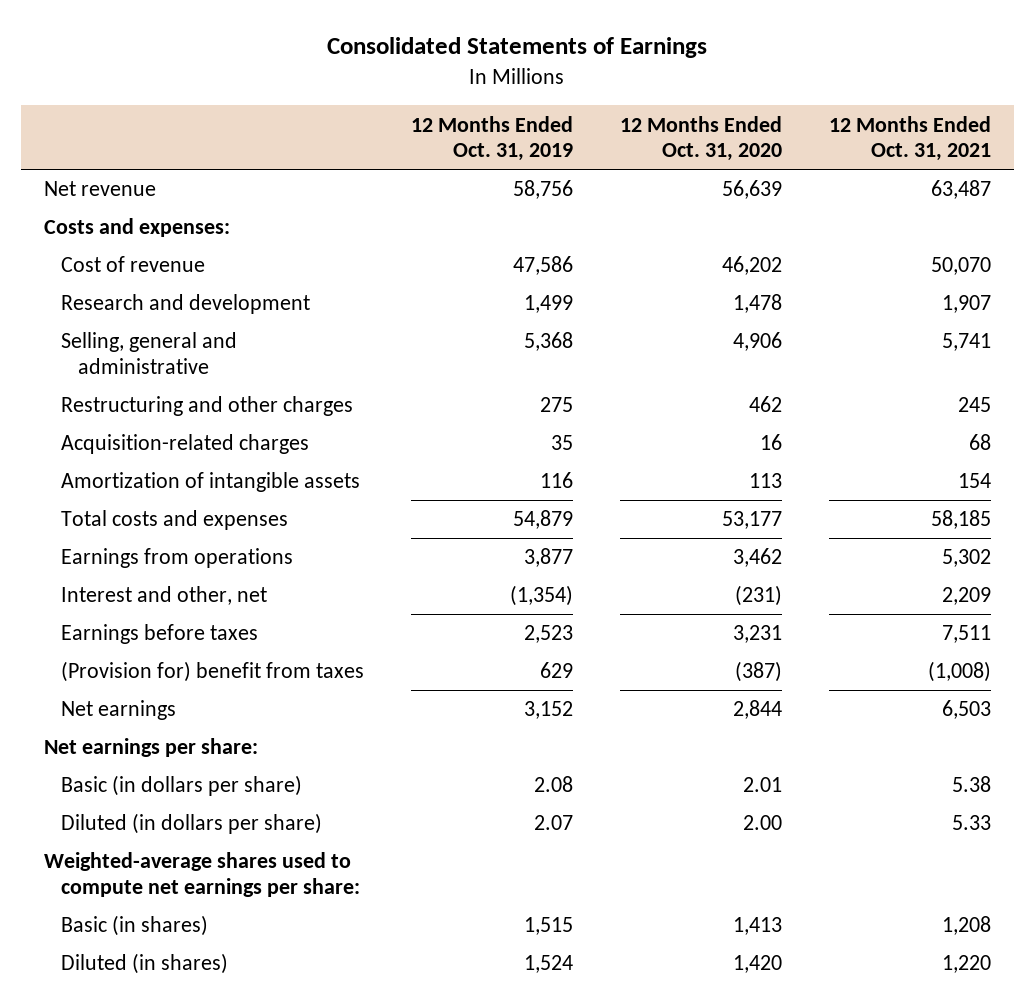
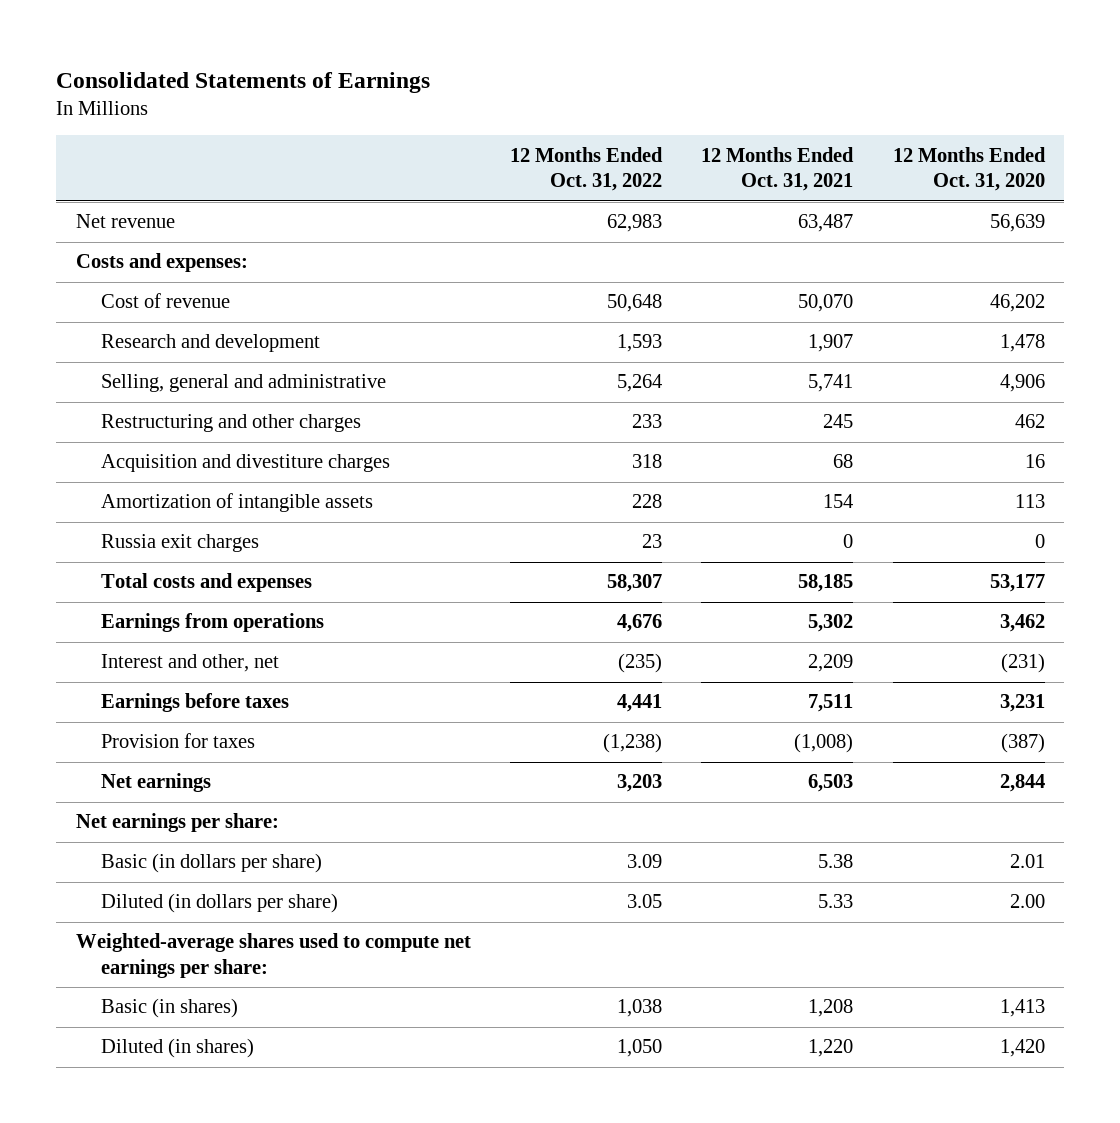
[410,115,573,161] 12 Months Ended Oct. 31, 2019 -> none
none -> [509,146,663,192] 12 Months Ended Oct. 31, 2022
[61,434,310,455] Acquisition-related charges -> [100,454,390,473] Acquisition and divestiture charges
none -> [100,534,259,553] Russia exit charges
[61,661,365,683] (Provision for) benefit from taxes -> [100,733,255,749] Provision for taxes

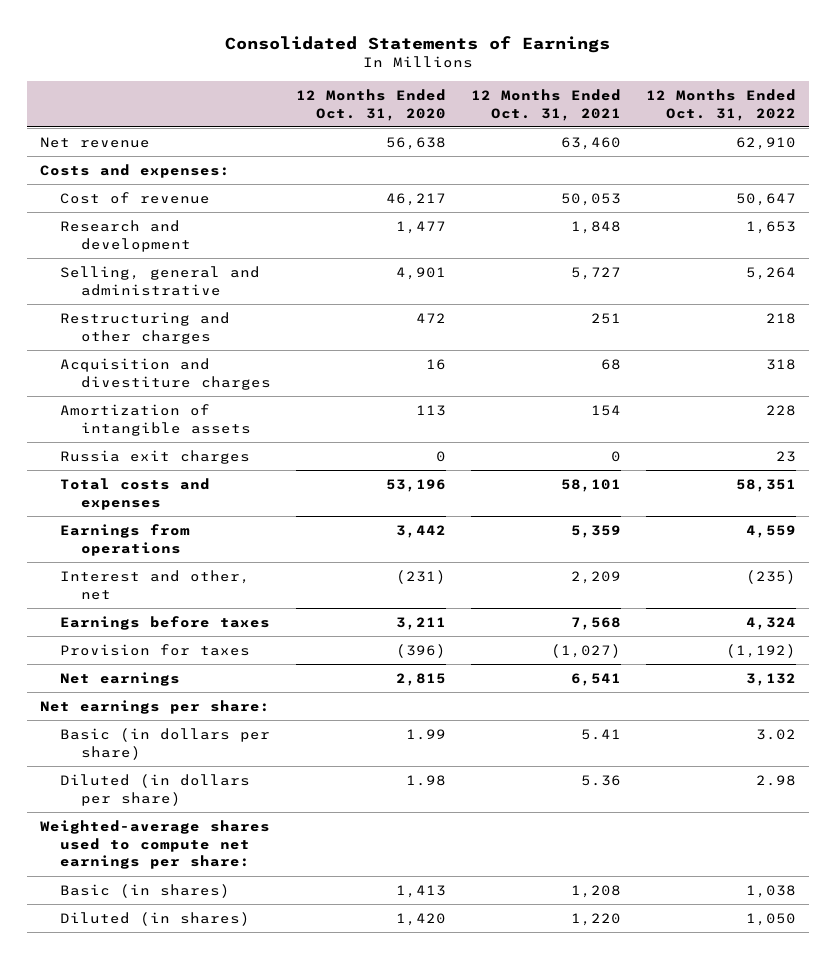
[606,214,662,233] 62,983 -> [736,136,797,150] 62,910
[798,214,854,233] 63,487 -> [561,136,622,150] 63,460
[989,214,1045,233] 56,639 -> [386,136,447,150] 56,638
[606,294,662,313] 50,648 -> [736,192,797,206] 50,647
[798,294,854,313] 50,070 -> [561,192,622,206] 50,053
[989,294,1045,313] 46,202 -> [386,192,447,206] 46,217
[616,334,662,353] 1,593 -> [746,220,797,234] 1,653
[808,334,854,353] 1,907 -> [571,220,622,234] 1,848
[999,334,1045,353] 1,478 -> [396,220,447,234] 1,477
[808,374,854,393] 5,741 -> [571,266,622,280] 5,727
[999,374,1045,393] 4,906 -> [396,266,447,280] 4,901
[631,414,662,429] 233 -> [766,312,797,324] 218
[823,414,854,429] 245 -> [591,312,622,324] 251
[1014,414,1045,429] 462 -> [416,312,447,323] 472
[606,574,662,593] 58,307 -> [736,478,797,492] 58,351
[798,574,854,593] 58,185 -> [561,478,622,492] 58,101
[989,574,1045,593] 53,177 -> [386,478,447,492] 53,196
[616,614,662,633] 4,676 -> [746,524,797,538] 4,559
[808,614,854,633] 5,302 -> [571,524,622,538] 5,359
[999,614,1045,633] 3,462 -> [396,524,447,538] 3,442
[616,694,662,713] 4,441 -> [746,616,797,630] 4,324
[808,694,854,713] 7,511 -> [571,616,622,630] 7,568
[999,694,1045,713] 3,231 -> [396,616,447,630] 3,211
[602,733,662,754] (1,238) -> [726,643,797,658] (1,192)
[794,733,854,754] (1,008) -> [551,643,622,658] (1,027)
[1000,733,1045,754] (387) -> [396,643,447,658] (396)
[616,774,662,793] 3,203 -> [746,672,797,686] 3,132
[808,774,854,793] 6,503 -> [571,672,622,686] 6,541
[999,774,1045,793] 2,844 -> [396,672,447,686] 2,815
[626,854,662,869] 3.09 -> [756,728,797,740] 3.02
[818,854,854,869] 5.38 -> [581,728,622,740] 5.41
[1009,854,1045,869] 2.01 -> [406,728,447,740] 1.99
[626,894,662,909] 3.05 -> [756,774,797,786] 2.98
[818,894,854,909] 5.33 -> [581,774,622,786] 5.36
[1009,894,1045,909] 2.00 -> [406,774,447,786] 1.98

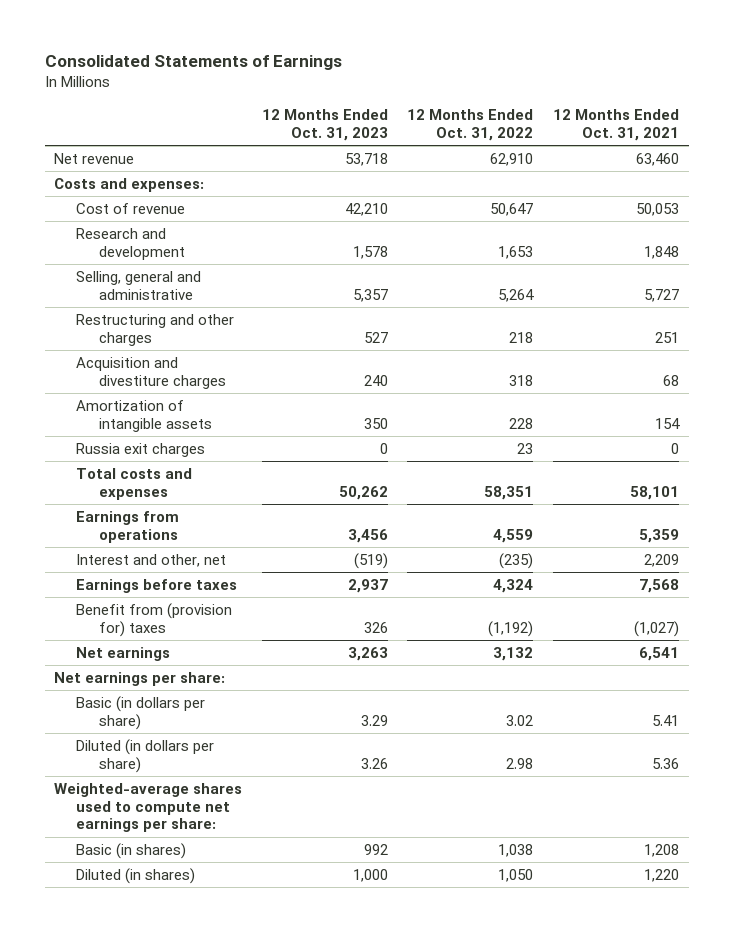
[296,88,447,121] 12 Months Ended Oct. 31, 2020 -> none
none -> [261,108,388,141] 12 Months Ended Oct. 31, 2023
[60,643,251,656] Provision for taxes -> [76,602,233,637] Benefit from (provision for) taxes

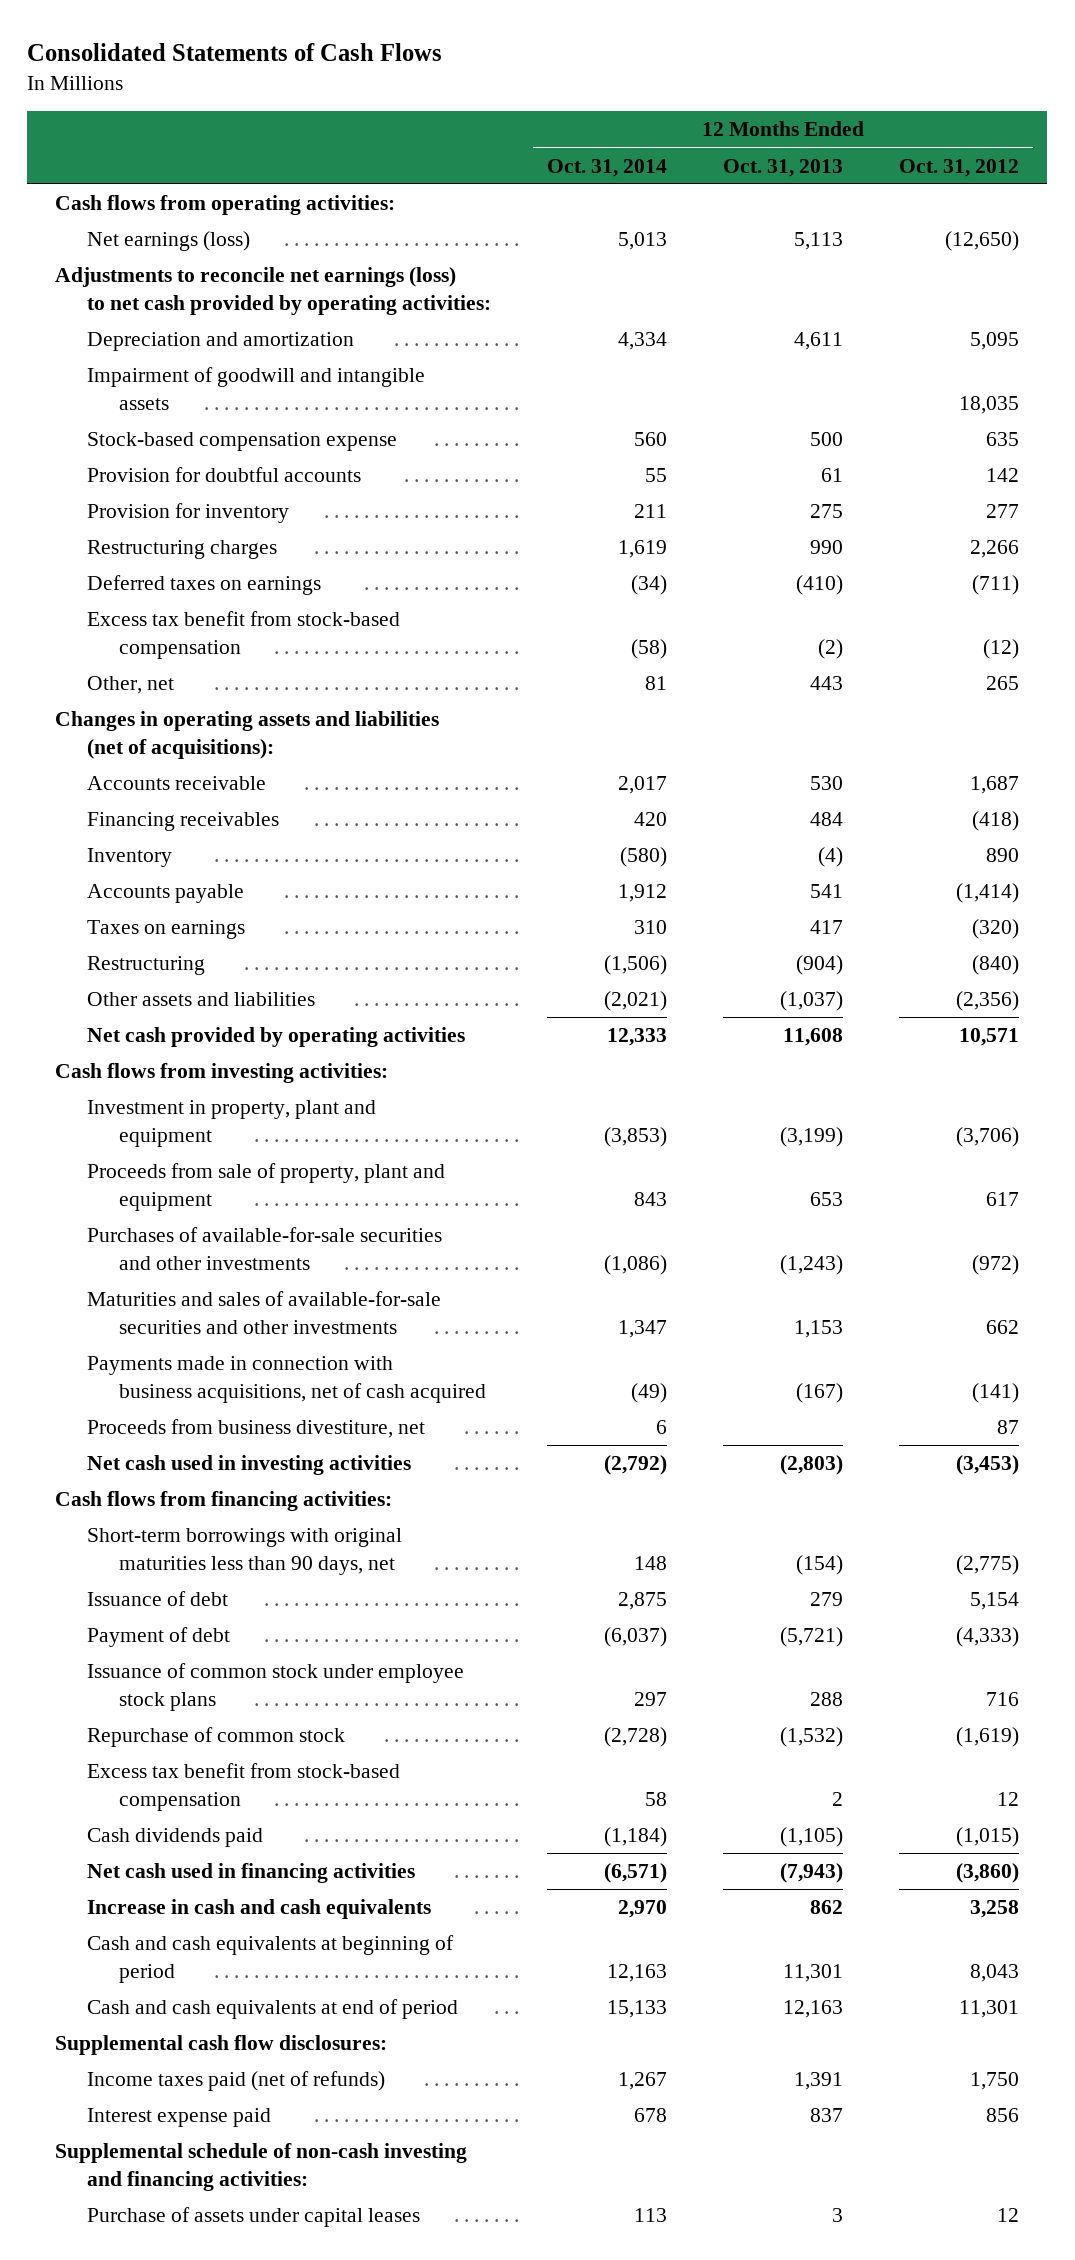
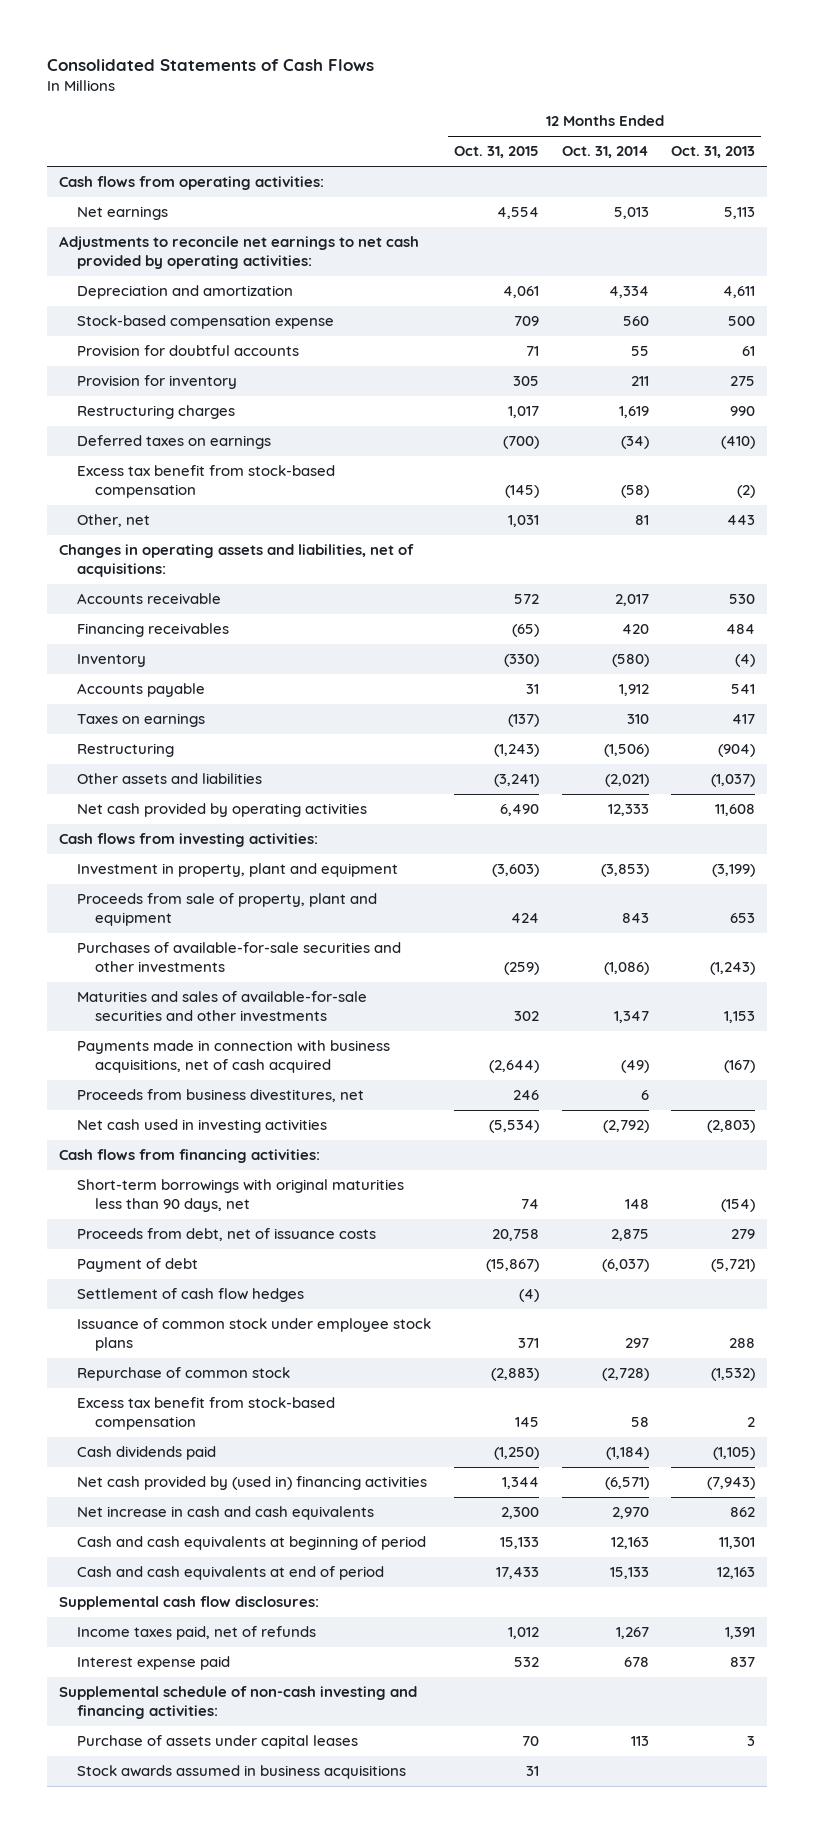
[899,158,1020,177] Oct. 31, 2012 -> none
none -> [453,146,539,159] Oct. 31, 2015
[87,231,251,252] Net earnings (loss) -> [76,206,168,221] Net earnings
[55,267,492,315] Adjustments to reconcile net earnings (loss) to net cash provided by operating activities: -> [58,236,419,270] Adjustments to reconcile net earnings to net cash provided by operating activities:
[87,367,426,410] Impairment of goodwill and intangible assets -> none
[55,711,440,759] Changes in operating assets and liabilities (net of acquisitions): -> [58,544,414,578] Changes in operating assets and liabilities, net of acquisitions:
[87,1419,426,1439] Proceeds from business divestiture, net -> [76,1089,364,1103] Proceeds from business divestitures, net
[87,1591,229,1607] Issuance of debt -> [76,1228,376,1242] Proceeds from debt, net of issuance costs
none -> [76,1288,304,1303] Settlement of cash flow hedges
[87,1863,416,1884] Net cash used in financing activities -> [76,1476,427,1491] Net cash provided by (used in) financing activities
[87,1899,432,1920] Increase in cash and cash equivalents -> [76,1506,374,1521] Net increase in cash and cash equivalents
[87,2071,386,2092] Income taxes paid (net of refunds) -> [76,1626,316,1641] Income taxes paid, net of refunds
none -> [76,1765,406,1780] Stock awards assumed in business acquisitions

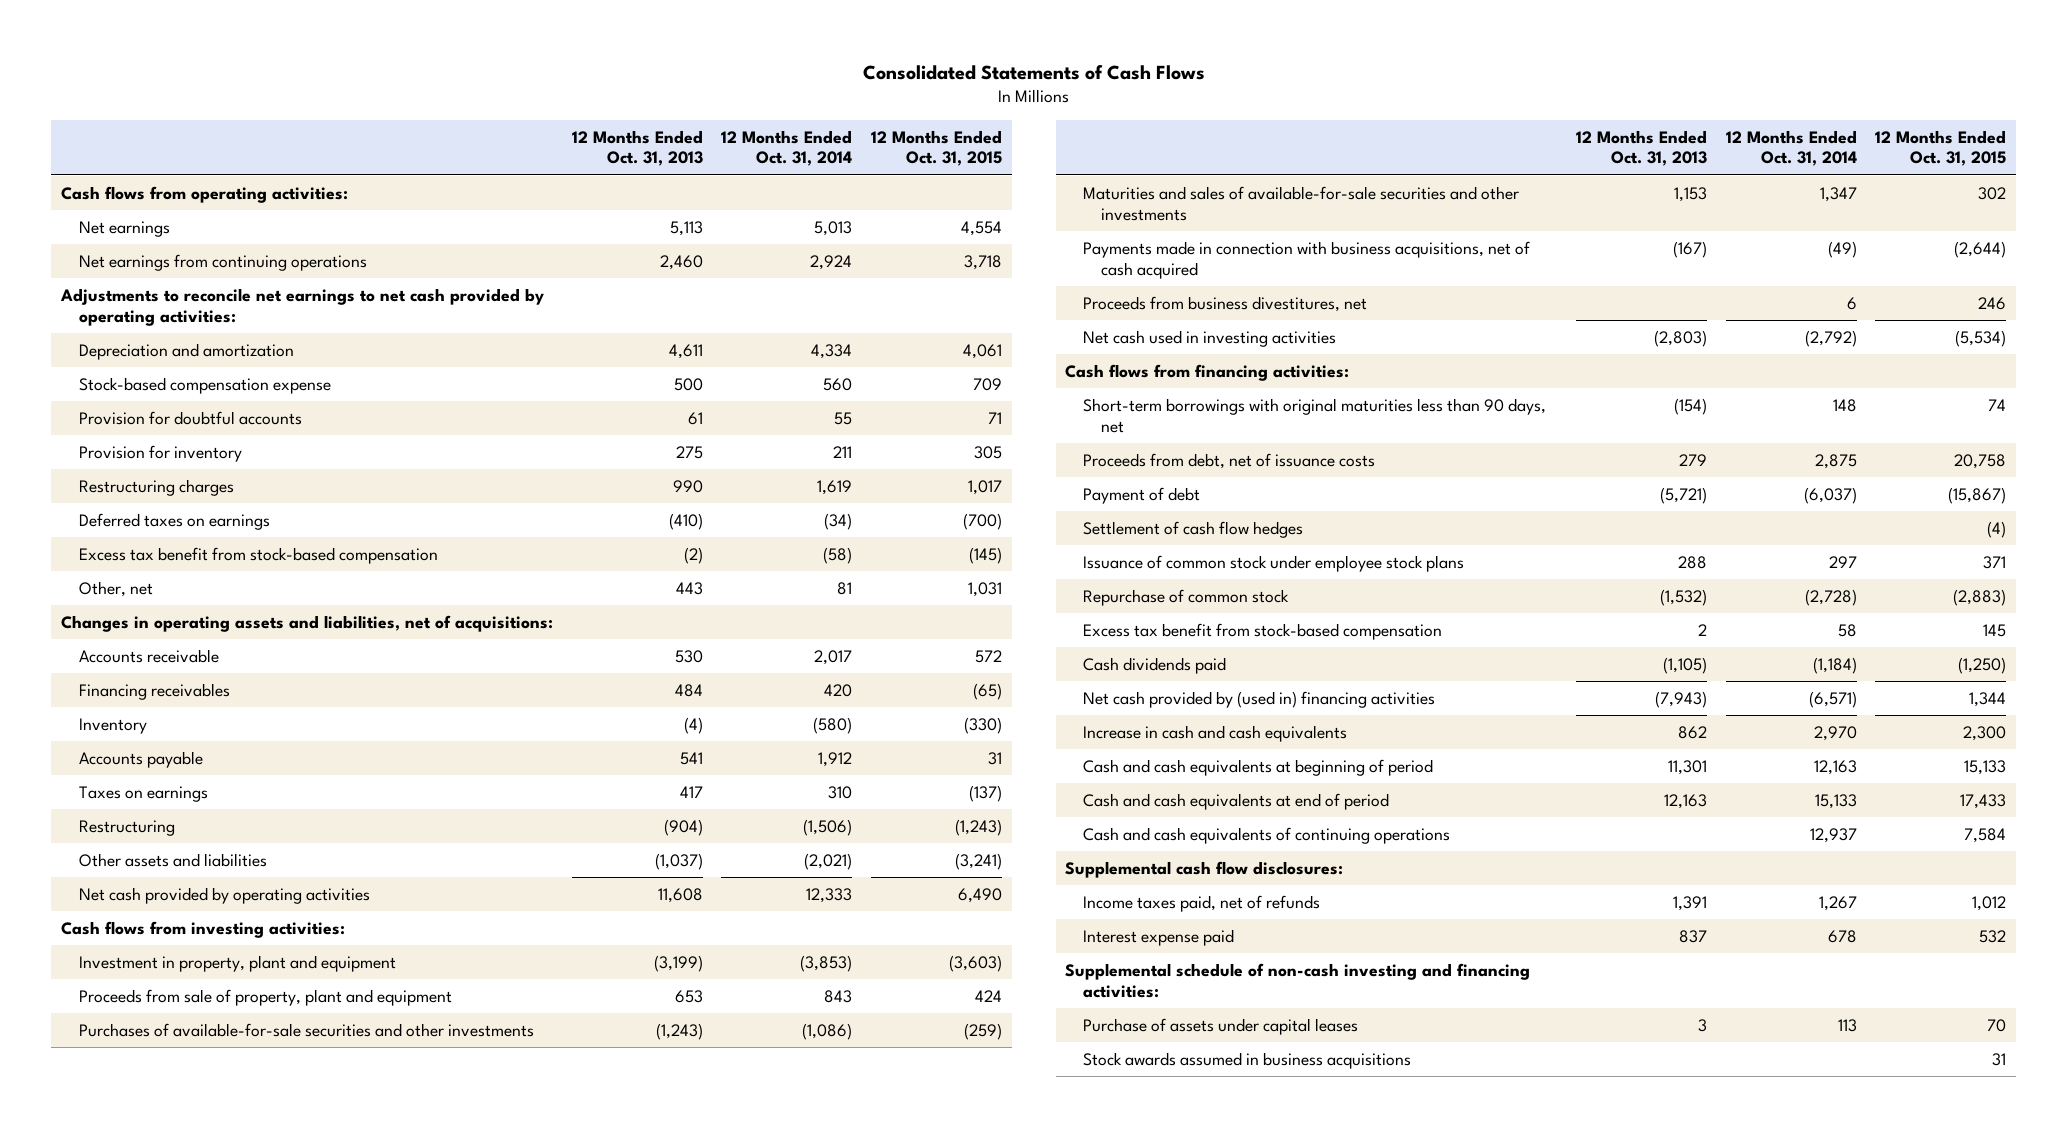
none -> [78,253,367,271] Net earnings from continuing operations
[76,1506,374,1521] Net increase in cash and cash equivalents -> [1082,724,1347,742] Increase in cash and cash equivalents
none -> [1082,826,1450,844] Cash and cash equivalents of continuing operations

